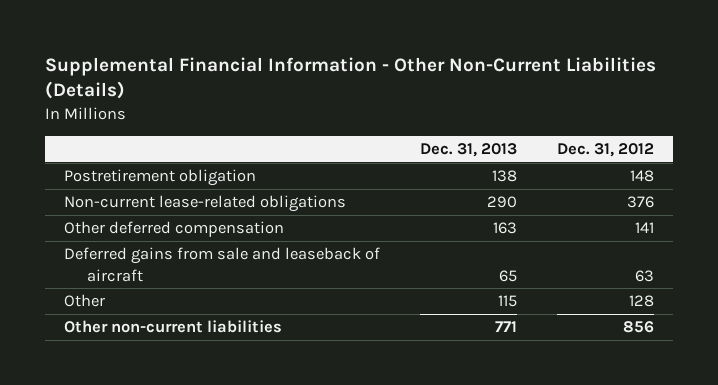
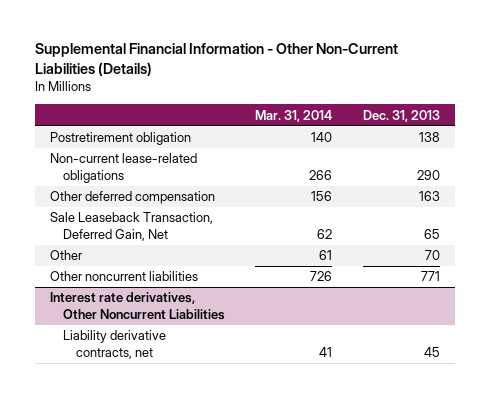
[556,142,654,157] Dec. 31, 2012 -> none
none -> [255,109,333,122] Mar. 31, 2014
[64,247,381,282] Deferred gains from sale and leaseback of aircraft -> [49,212,213,241] Sale Leaseback Transaction, Deferred Gain, Net
[498,295,518,308] 115 -> [424,250,440,261] 70
[64,320,283,334] Other non-current liabilities -> [49,271,198,282] Other noncurrent liabilities
none -> [49,292,225,320] Interest rate derivatives, Other Noncurrent Liabilities
none -> [62,330,166,359] Liability derivative contracts, net

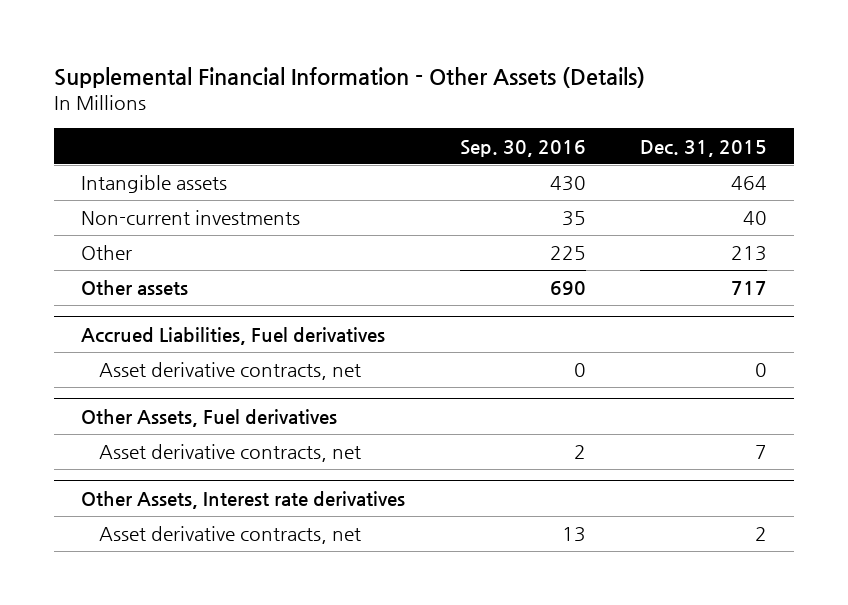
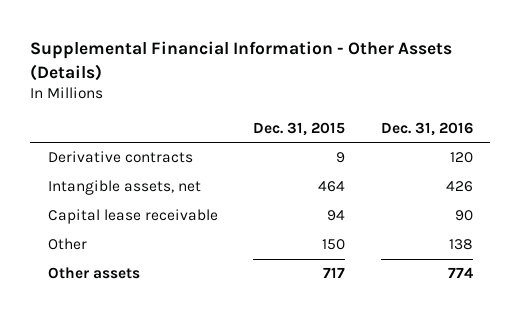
[459,139,586,157] Sep. 30, 2016 -> none
none -> [380,121,473,136] Dec. 31, 2016
[81,210,301,226] Non-current investments -> none
none -> [47,151,193,164] Derivative contracts
[81,175,228,194] Intangible assets -> [47,180,201,196] Intangible assets, net
none -> [47,209,218,225] Capital lease receivable
[731,246,768,262] 213 -> [322,239,346,251] 150
[81,326,386,345] Accrued Liabilities, Fuel derivatives -> none
[99,362,362,381] Asset derivative contracts, net -> none
[81,408,338,427] Other Assets, Fuel derivatives -> none
[99,444,362,463] Asset derivative contracts, net -> none
[81,490,406,509] Other Assets, Interest rate derivatives -> none
[99,526,362,545] Asset derivative contracts, net -> none

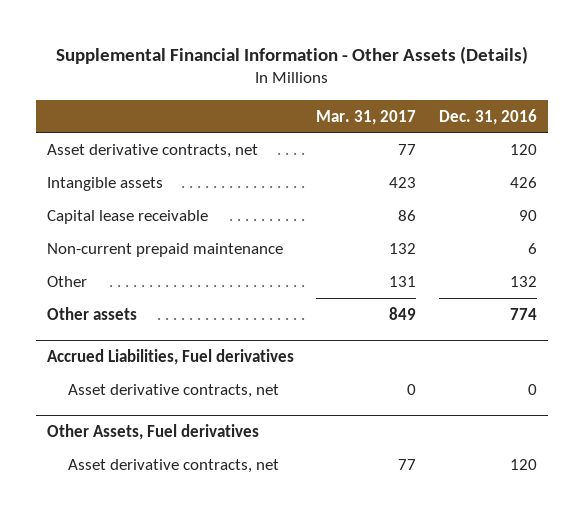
[253,121,346,136] Dec. 31, 2015 -> none
none -> [316,109,417,125] Mar. 31, 2017
[47,151,193,164] Derivative contracts -> [46,143,258,158] Asset derivative contracts, net
[47,180,201,196] Intangible assets, net -> [46,176,163,191] Intangible assets
none -> [46,242,283,257] Non-current prepaid maintenance
[448,239,473,251] 138 -> [509,275,537,287] 132
none -> [46,349,294,366] Accrued Liabilities, Fuel derivatives
none -> [68,383,280,398] Asset derivative contracts, net
none -> [46,424,259,441] Other Assets, Fuel derivatives
none -> [68,458,280,473] Asset derivative contracts, net

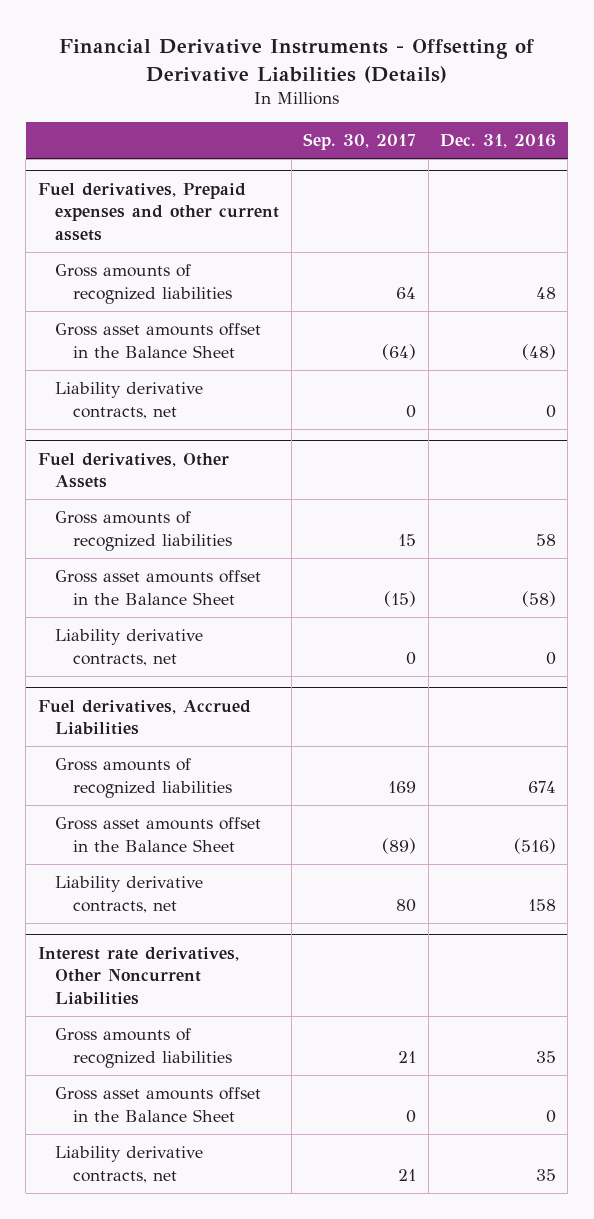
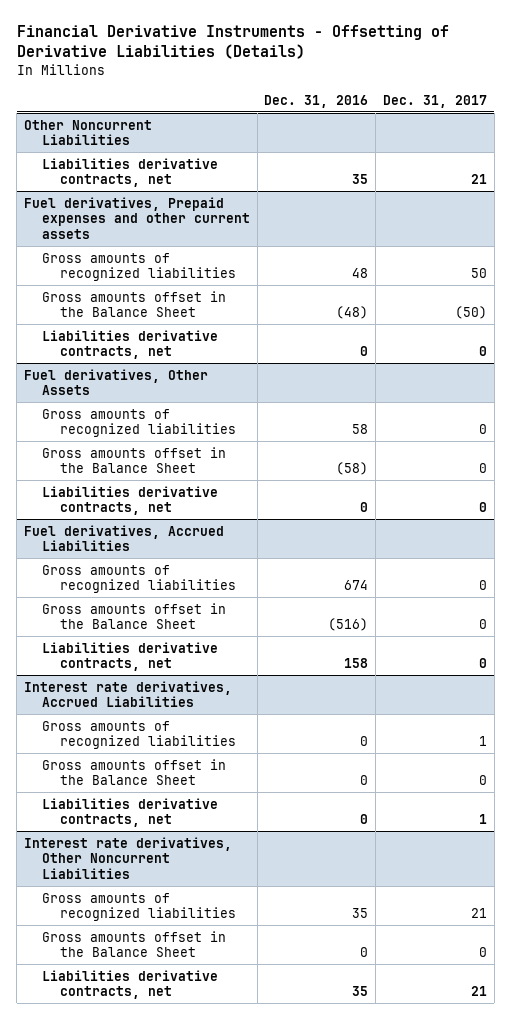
[303,133,417,151] Sep. 30, 2017 -> none
none -> [382,94,487,108] Dec. 31, 2017
none -> [24,119,153,146] Other Noncurrent Liabilities
none -> [41,157,218,188] Liabilities derivative contracts, net
[55,323,262,359] Gross asset amounts offset in the Balance Sheet -> [41,290,226,318] Gross amounts offset in the Balance Sheet
[55,382,204,420] Liability derivative contracts, net -> [41,329,218,360] Liabilities derivative contracts, net
[55,570,262,606] Gross asset amounts offset in the Balance Sheet -> [41,446,226,474] Gross amounts offset in the Balance Sheet
[55,629,204,667] Liability derivative contracts, net -> [41,485,218,516] Liabilities derivative contracts, net
[55,817,262,853] Gross asset amounts offset in the Balance Sheet -> [41,602,226,630] Gross amounts offset in the Balance Sheet
[55,876,204,914] Liability derivative contracts, net -> [41,641,218,672] Liabilities derivative contracts, net
none -> [24,680,233,708] Interest rate derivatives, Accrued Liabilities
none -> [41,720,236,750] Gross amounts of recognized liabilities
none -> [41,758,226,786] Gross amounts offset in the Balance Sheet
none -> [41,797,218,828] Liabilities derivative contracts, net
[55,1087,262,1123] Gross asset amounts offset in the Balance Sheet -> [41,930,226,958] Gross amounts offset in the Balance Sheet
[55,1146,204,1184] Liability derivative contracts, net -> [41,969,218,1000] Liabilities derivative contracts, net

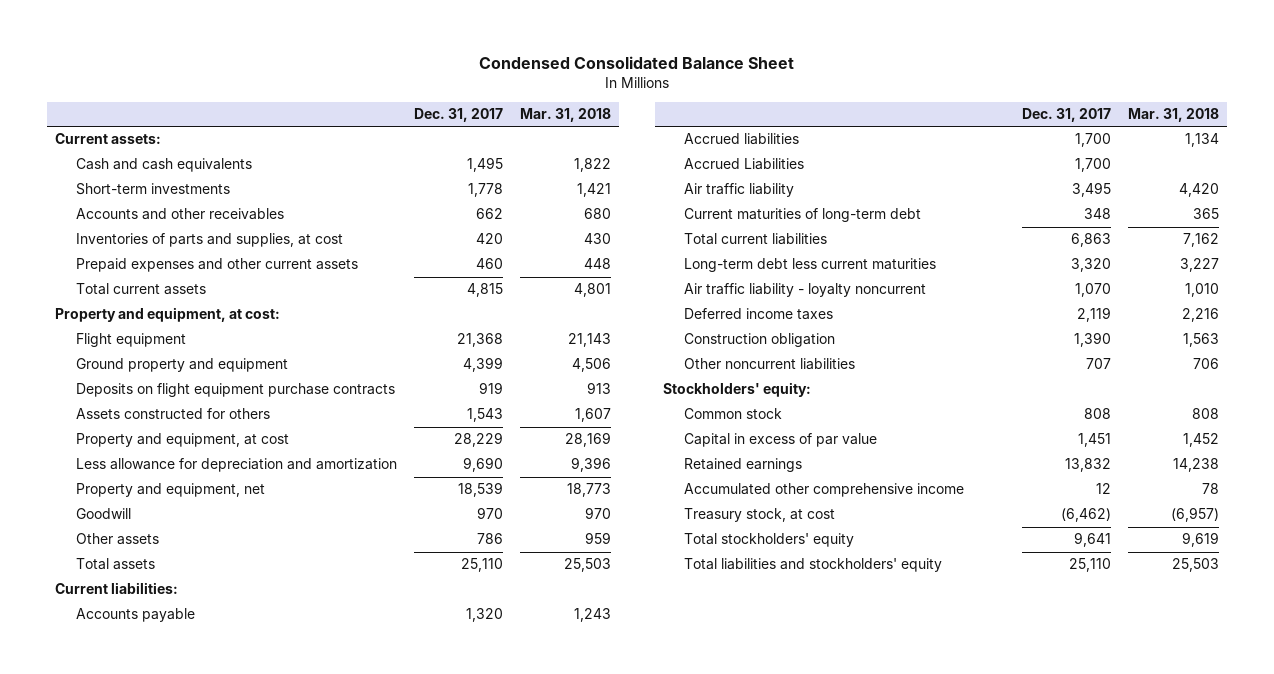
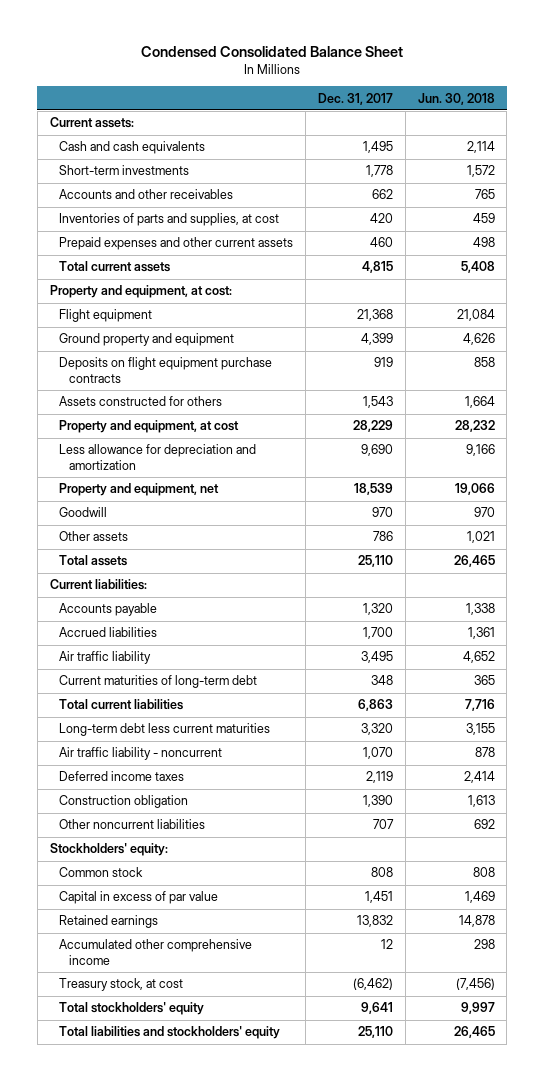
[519,108,611,123] Mar. 31, 2018 -> none
none -> [417,92,495,105] Jun. 30, 2018
[683,158,804,171] Accrued Liabilities -> none
[683,283,926,298] Air traffic liability - loyalty noncurrent -> [59,747,223,761] Air traffic liability - noncurrent

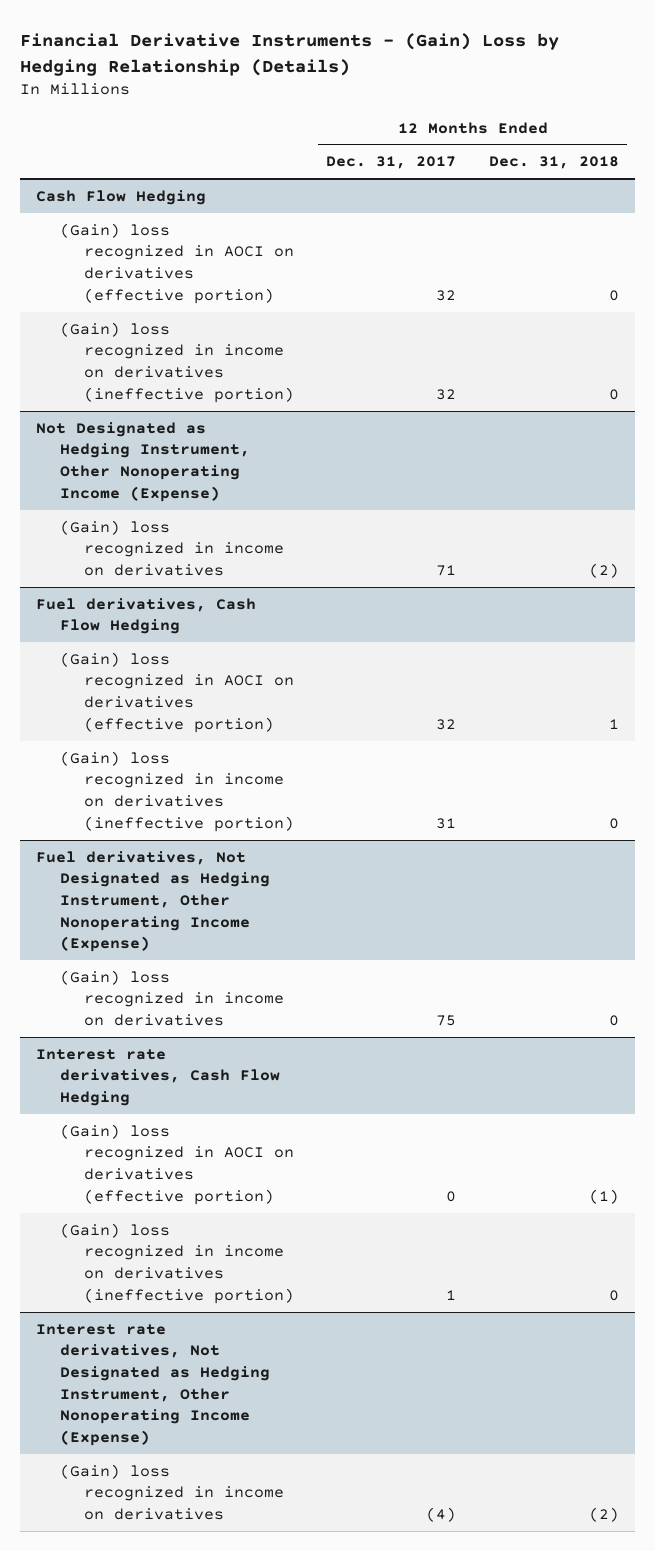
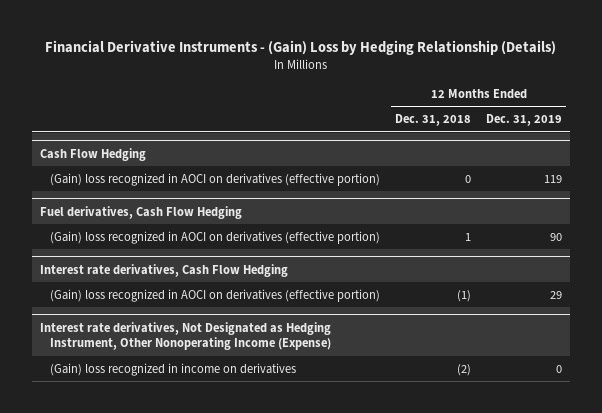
[326,156,457,170] Dec. 31, 2017 -> none
none -> [486,114,563,127] Dec. 31, 2019
[60,321,294,403] (Gain) loss recognized in income on derivatives (ineffective portion) -> none
[36,421,251,502] Not Designated as Hedging Instrument, Other Nonoperating Income (Expense) -> none
[60,519,284,577] (Gain) loss recognized in income on derivatives -> none
[60,750,294,832] (Gain) loss recognized in income on derivatives (ineffective portion) -> none
[36,850,271,953] Fuel derivatives, Not Designated as Hedging Instrument, Other Nonoperating Income (Expense) -> none
[60,969,284,1027] (Gain) loss recognized in income on derivatives -> none
[60,1222,294,1304] (Gain) loss recognized in income on derivatives (ineffective portion) -> none

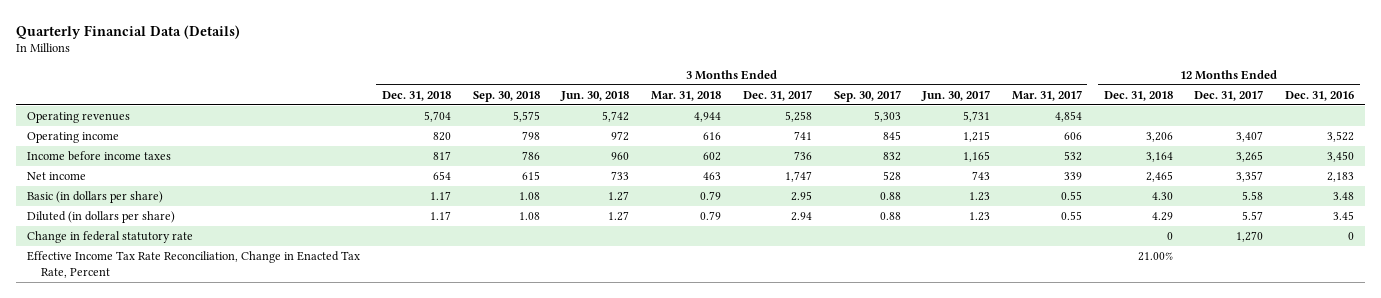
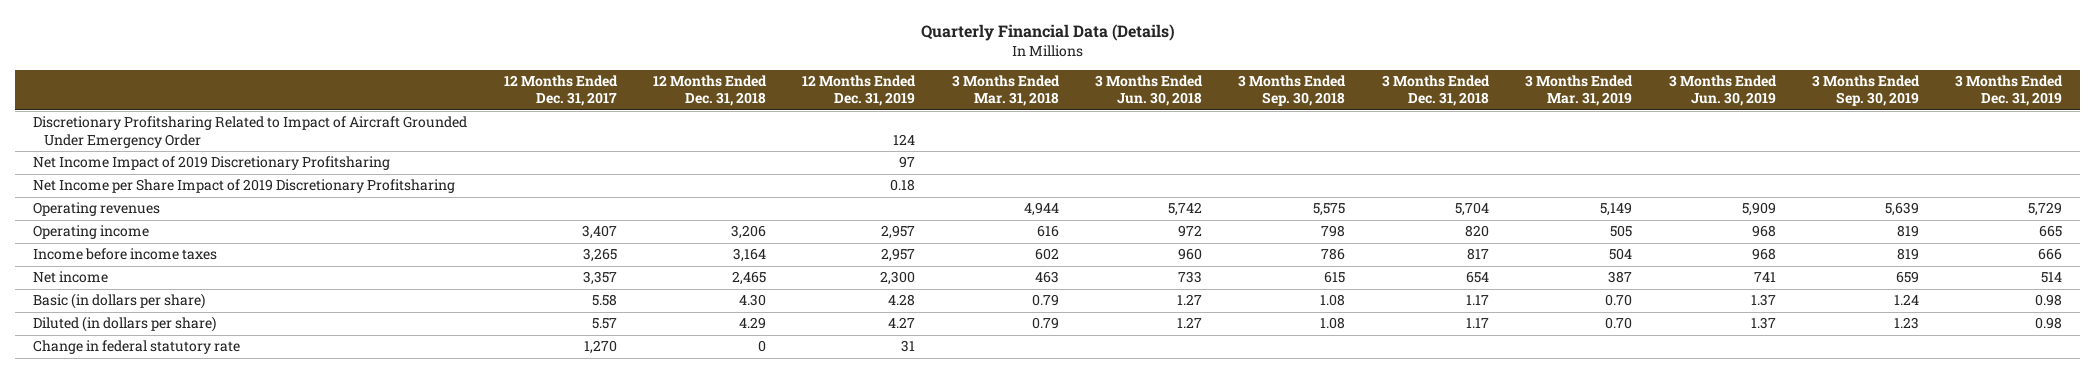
[742,89,812,101] Dec. 31, 2017 -> none
[833,89,901,102] Sep. 30, 2017 -> none
[921,89,991,101] Jun. 30, 2017 -> none
[1011,89,1082,101] Mar. 31, 2017 -> none
[1285,90,1355,101] Dec. 31, 2016 -> none
none -> [802,75,917,107] 12 Months Ended Dec. 31, 2019
none -> [1525,75,1634,107] 3 Months Ended Mar. 31, 2019
none -> [1668,75,1777,107] 3 Months Ended Jun. 30, 2019
none -> [1811,75,1920,107] 3 Months Ended Sep. 30, 2019
none -> [1955,75,2064,107] 3 Months Ended Dec. 31, 2019
none -> [33,116,468,148] Discretionary Profitsharing Related to Impact of Aircraft Grounded Under Emergency Order
none -> [33,156,391,171] Net Income Impact of 2019 Discretionary Profitsharing
none -> [33,179,456,194] Net Income per Share Impact of 2019 Discretionary Profitsharing
[27,251,361,279] Effective Income Tax Rate Reconciliation, Change in Enacted Tax Rate, Percent -> none

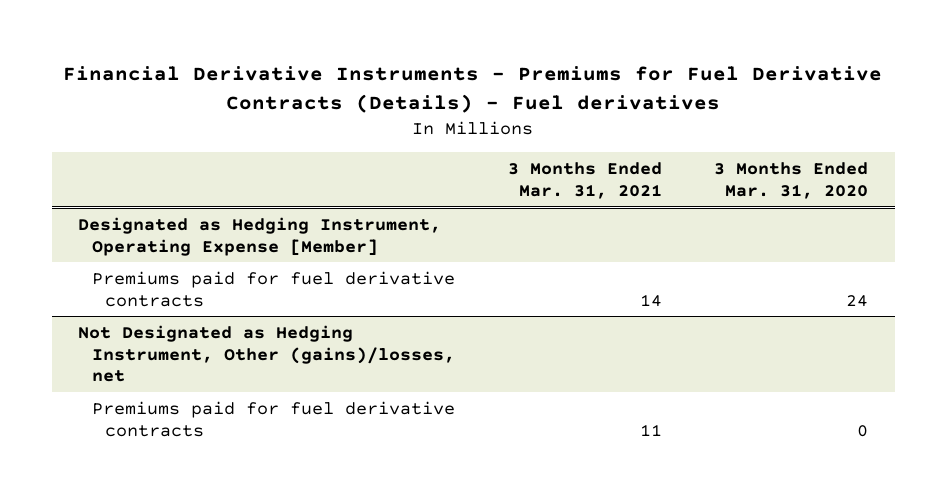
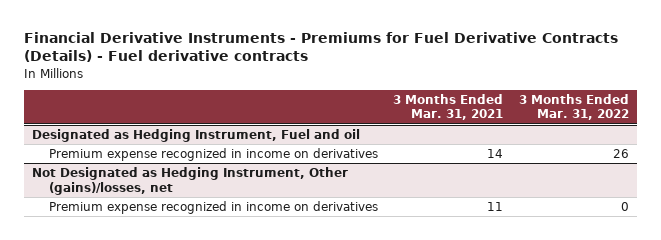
[63,66,883,114] Financial Derivative Instruments - Premiums for Fuel Derivative Contracts (Details) - Fuel derivatives -> [24,31,619,63] Financial Derivative Instruments - Premiums for Fuel Derivative Contracts (Details) - Fuel derivative contracts
[714,162,869,200] 3 Months Ended Mar. 31, 2020 -> none
none -> [518,93,629,121] 3 Months Ended Mar. 31, 2022
[78,216,442,256] Designated as Hedging Instrument, Operating Expense [Member] -> none
none -> [31,129,360,143] Designated as Hedging Instrument, Fuel and oil
[91,270,455,307] Premiums paid for fuel derivative contracts -> [48,148,378,162] Premium expense recognized in income on derivatives
[91,400,455,437] Premiums paid for fuel derivative contracts -> [48,201,378,215] Premium expense recognized in income on derivatives

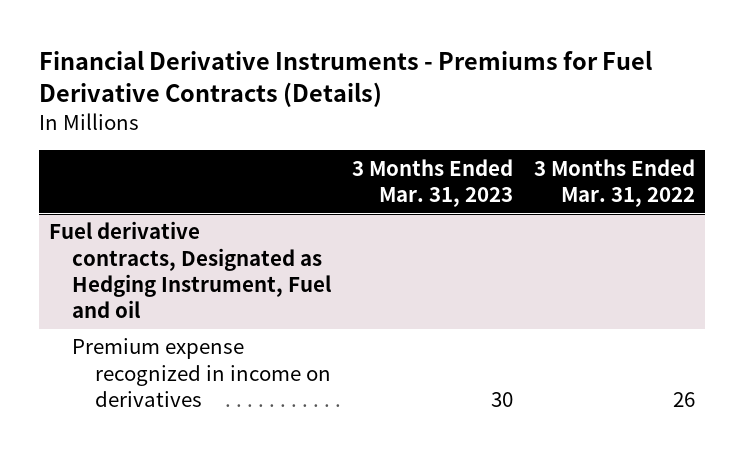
[24,31,619,63] Financial Derivative Instruments - Premiums for Fuel Derivative Contracts (Details) - Fuel derivative contracts -> [38,50,652,108] Financial Derivative Instruments - Premiums for Fuel Derivative Contracts (Details)
[393,93,504,121] 3 Months Ended Mar. 31, 2021 -> none
none -> [351,158,513,208] 3 Months Ended Mar. 31, 2023
[31,129,360,143] Designated as Hedging Instrument, Fuel and oil -> [49,221,331,319] Fuel derivative contracts, Designated as Hedging Instrument, Fuel and oil
[31,167,348,195] Not Designated as Hedging Instrument, Other (gains)/losses, net -> none
[48,201,378,215] Premium expense recognized in income on derivatives -> none

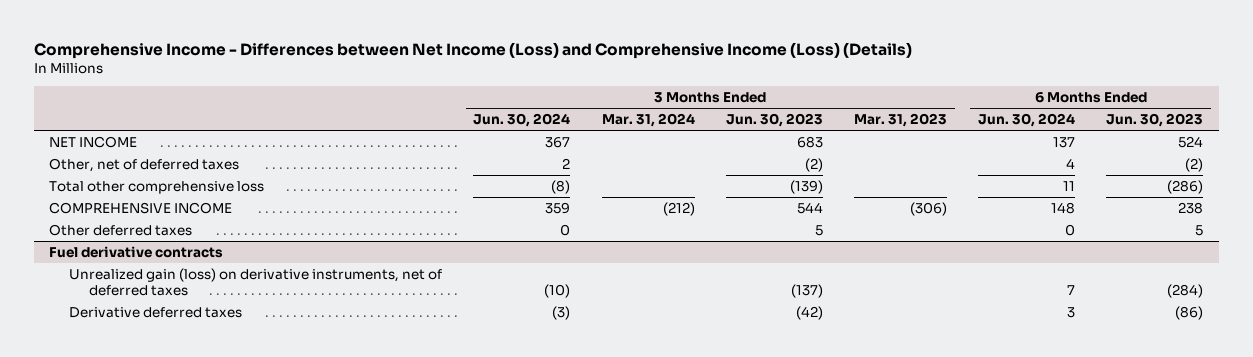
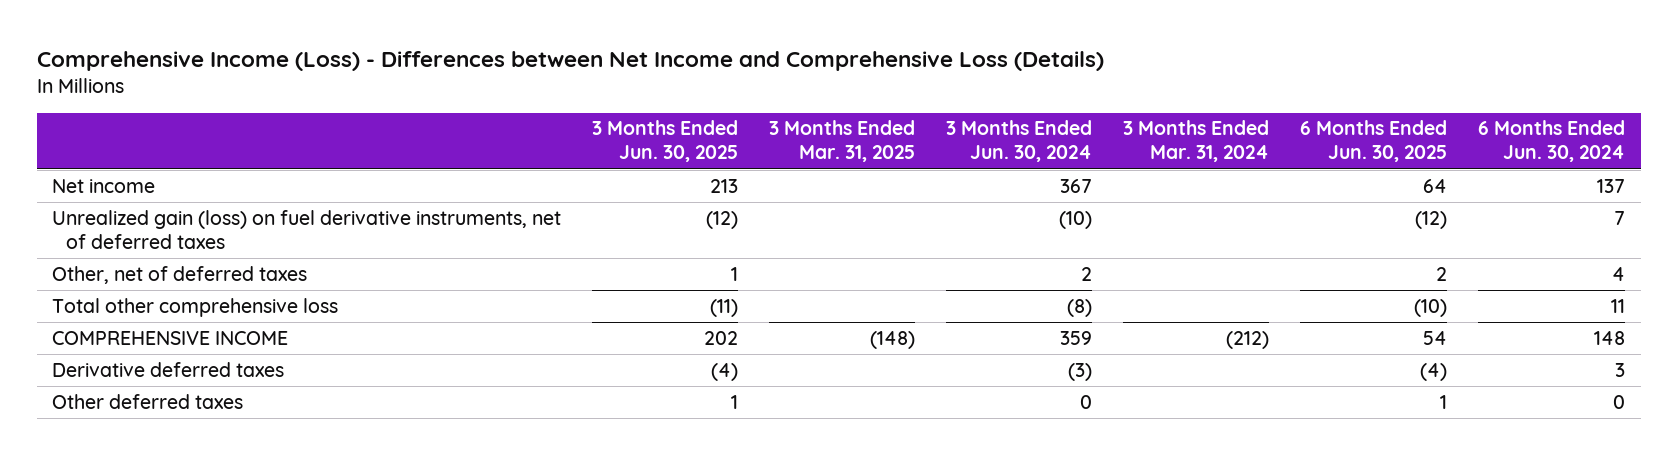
[33,41,912,59] Comprehensive Income - Differences between Net Income (Loss) and Comprehensive Income (Loss) (Details) -> [36,50,1104,71] Comprehensive Income (Loss) - Differences between Net Income and Comprehensive Loss (Details)
[725,113,823,128] Jun. 30, 2023 -> none
[854,113,948,128] Mar. 31, 2023 -> none
[1106,113,1204,128] Jun. 30, 2023 -> none
none -> [592,120,739,163] 3 Months Ended Jun. 30, 2025
none -> [769,120,916,163] 3 Months Ended Mar. 31, 2025
none -> [1300,120,1448,163] 6 Months Ended Jun. 30, 2025
[49,135,138,148] NET INCOME -> [52,178,156,193] Net income
none -> [52,209,562,249] Unrealized gain (loss) on fuel derivative instruments, net of deferred taxes
[49,245,224,258] Fuel derivative contracts -> none
[69,267,443,296] Unrealized gain (loss) on derivative instruments, net of deferred taxes -> none
[49,223,193,236] Other deferred taxes -> [52,393,244,409] Other deferred taxes

